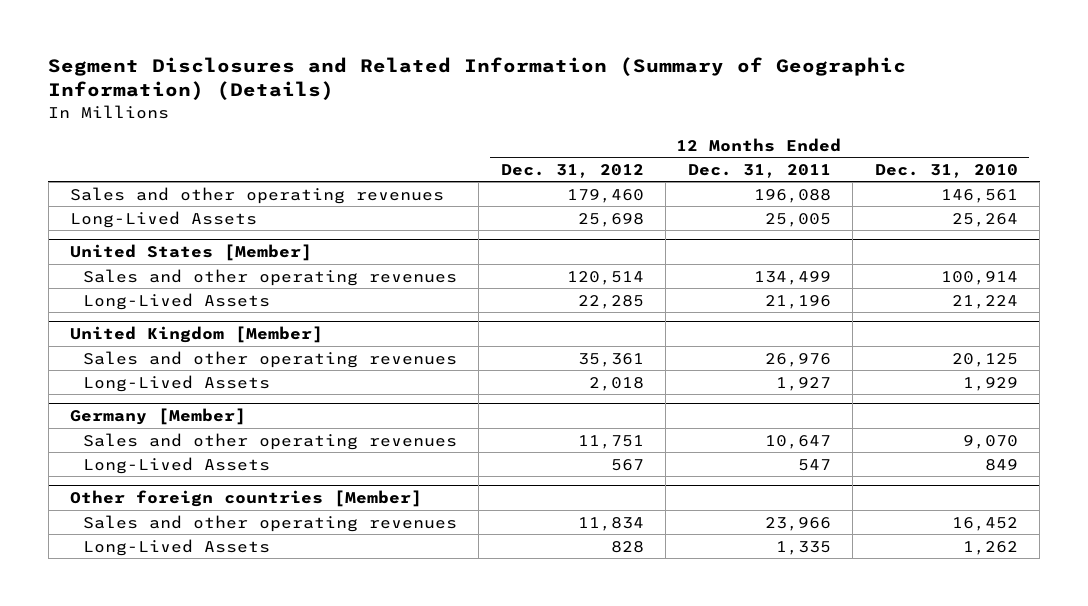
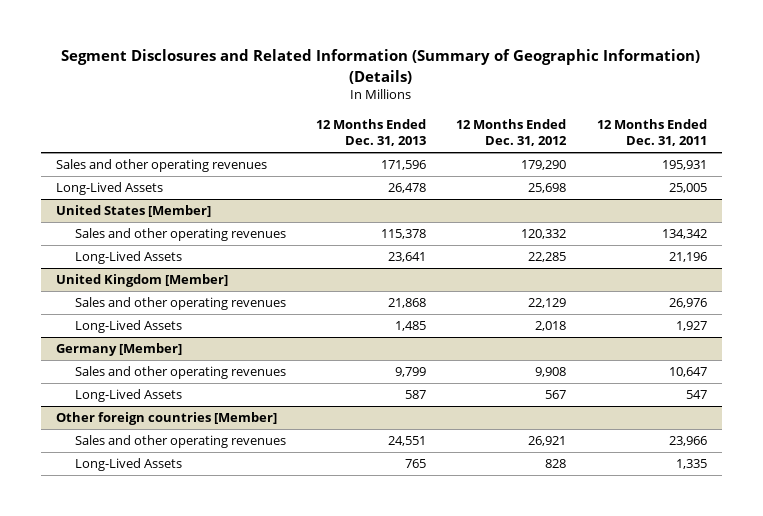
[874,163,1018,178] Dec. 31, 2010 -> none
none -> [316,118,427,147] 12 Months Ended Dec. 31, 2013
[566,188,644,203] 179,460 -> [521,160,567,171] 179,290
[753,188,831,203] 196,088 -> [661,160,707,171] 195,931
[566,270,644,285] 120,514 -> [521,229,567,240] 120,332
[753,270,831,285] 134,499 -> [661,229,707,240] 134,342
[577,352,644,367] 35,361 -> [528,298,567,309] 22,129
[577,434,644,449] 11,751 -> [535,367,567,378] 9,908
[577,516,644,531] 11,834 -> [528,436,567,447] 26,921

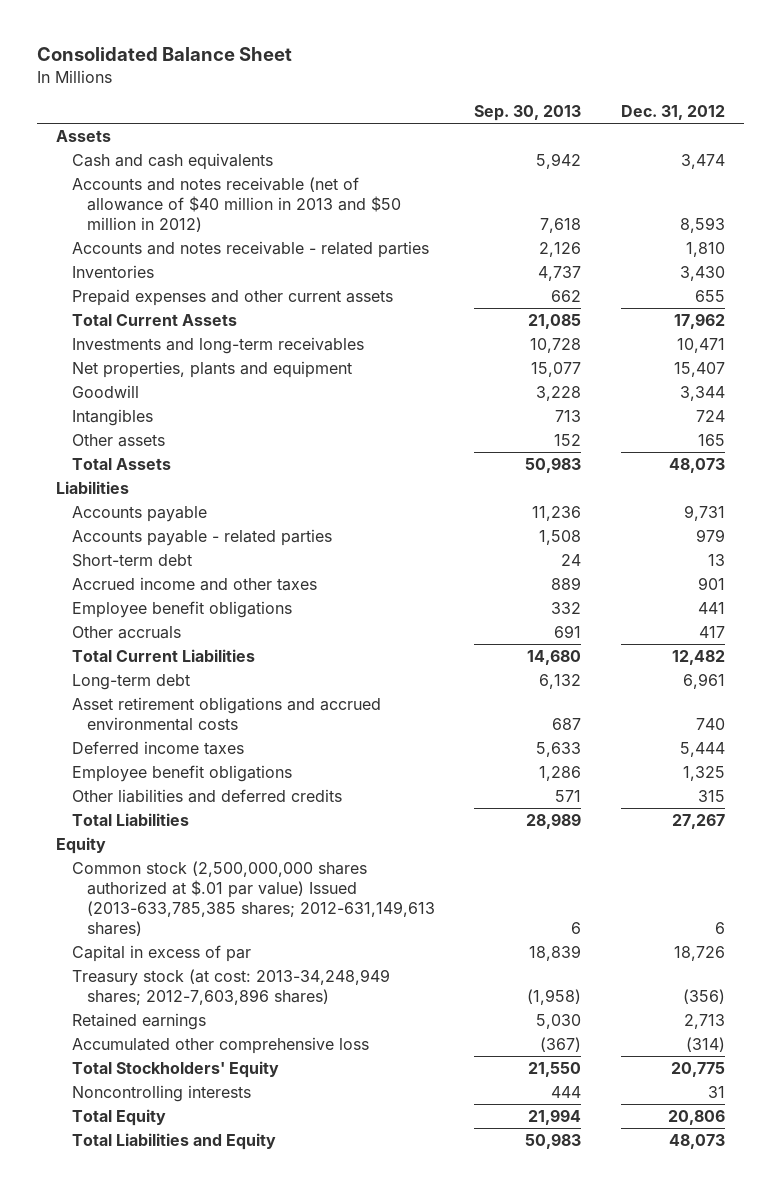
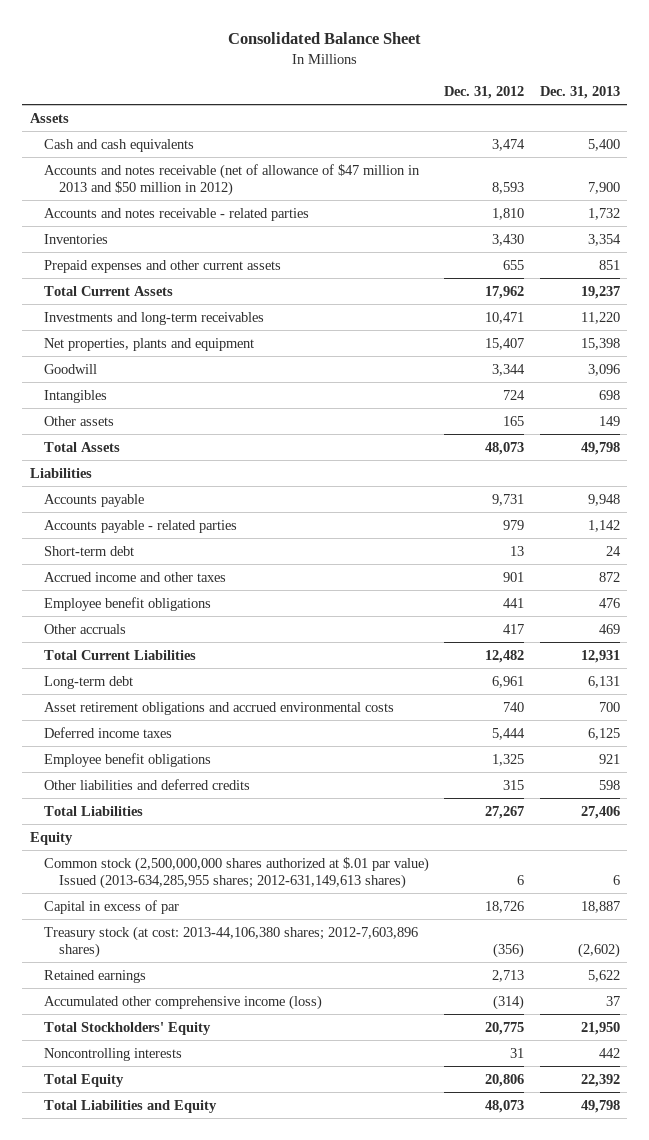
[474,104,582,121] Sep. 30, 2013 -> none
none -> [539,85,620,99] Dec. 31, 2013
[71,176,401,233] Accounts and notes receivable (net of allowance of $40 million in 2013 and $50 million in 2012) -> [44,163,421,196] Accounts and notes receivable (net of allowance of $47 million in 2013 and $50 million in 2012)
[71,860,435,937] Common stock (2,500,000,000 shares authorized at $.01 par value) Issued (2013-633,785,385 shares; 2012-631,149,613 shares) -> [44,856,430,889] Common stock (2,500,000,000 shares authorized at $.01 par value) Issued (2013-634,285,955 shares; 2012-631,149,613 shares)
[71,968,390,1005] Treasury stock (at cost: 2013-34,248,949 shares; 2012-7,603,896 shares) -> [44,925,419,958] Treasury stock (at cost: 2013-44,106,380 shares; 2012-7,603,896 shares)
[71,1036,369,1054] Accumulated other comprehensive loss -> [44,994,323,1010] Accumulated other comprehensive income (loss)

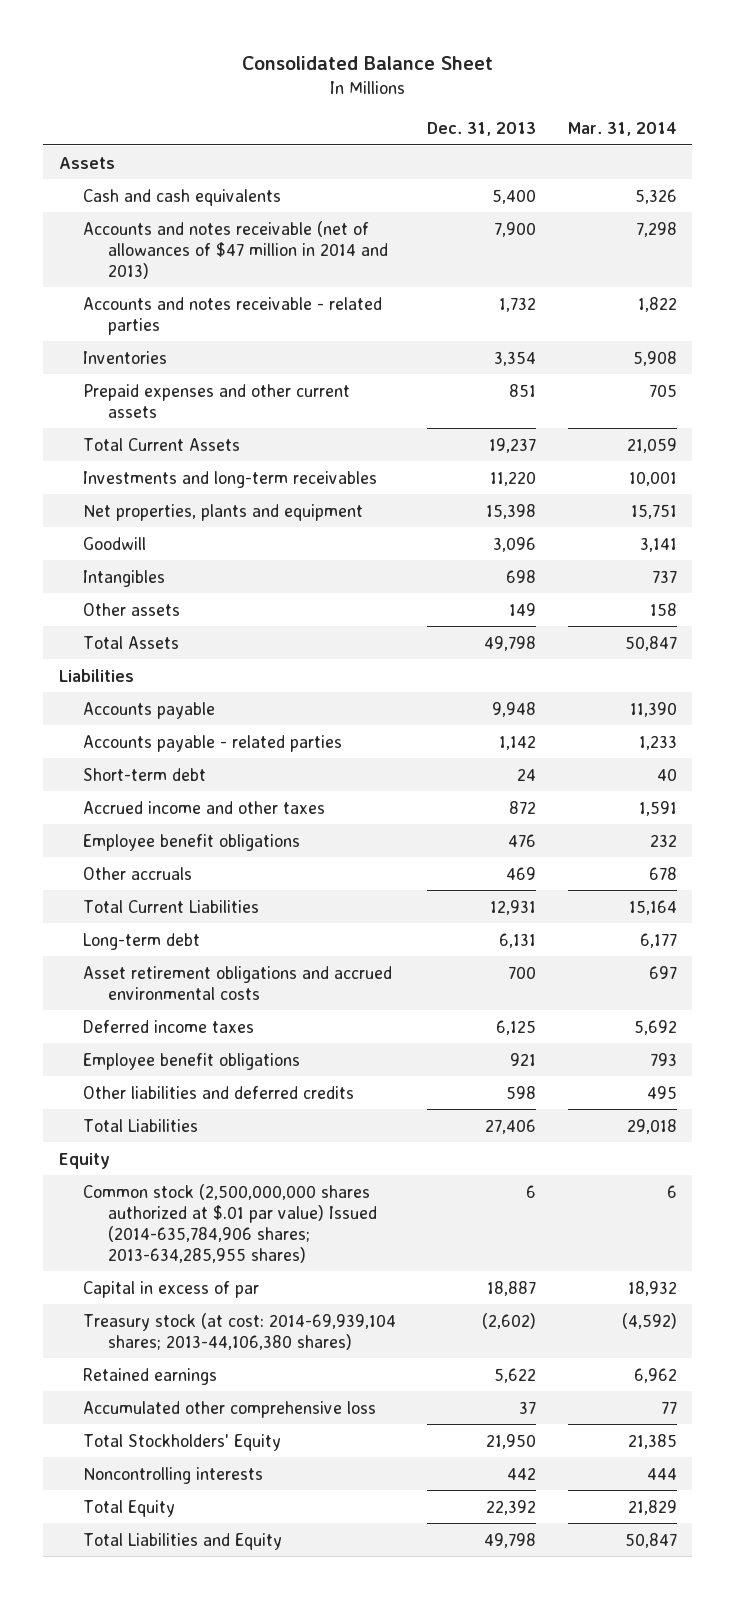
[444,85,525,99] Dec. 31, 2012 -> none
none -> [567,121,677,136] Mar. 31, 2014
[44,163,421,196] Accounts and notes receivable (net of allowance of $47 million in 2013 and $50 million in 2012) -> [83,220,388,279] Accounts and notes receivable (net of allowances of $47 million in 2014 and 2013)
[44,856,430,889] Common stock (2,500,000,000 shares authorized at $.01 par value) Issued (2013-634,285,955 shares; 2012-631,149,613 shares) -> [83,1183,377,1263] Common stock (2,500,000,000 shares authorized at $.01 par value) Issued (2014-635,784,906 shares; 2013-634,285,955 shares)
[44,925,419,958] Treasury stock (at cost: 2013-44,106,380 shares; 2012-7,603,896 shares) -> [83,1312,397,1350] Treasury stock (at cost: 2014-69,939,104 shares; 2013-44,106,380 shares)
[44,994,323,1010] Accumulated other comprehensive income (loss) -> [83,1400,377,1418] Accumulated other comprehensive loss

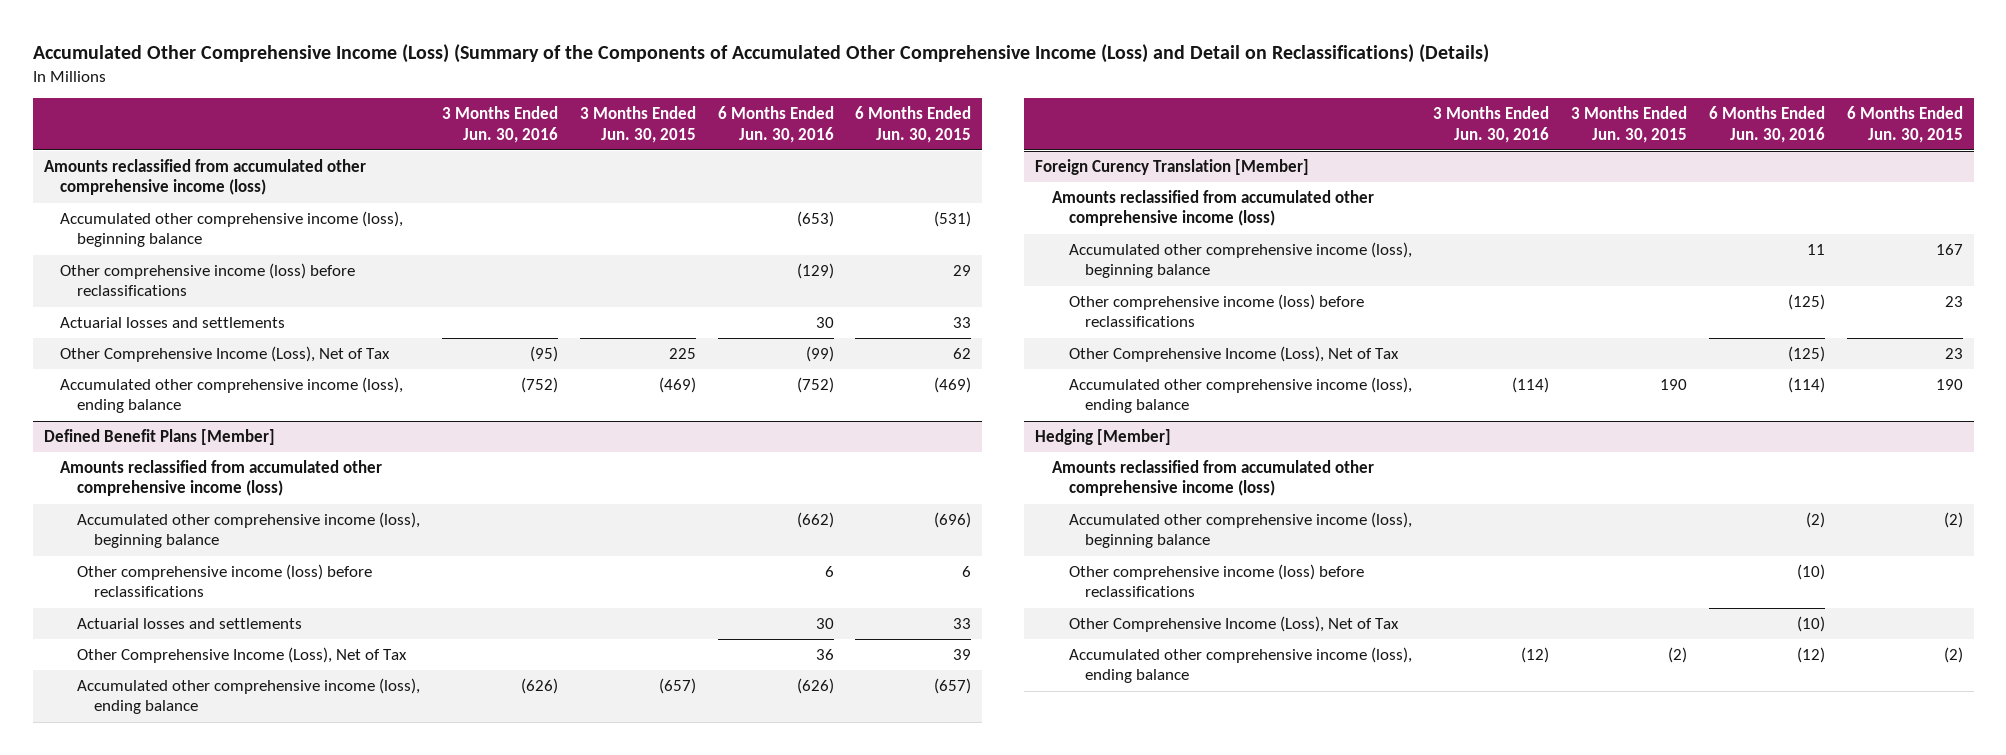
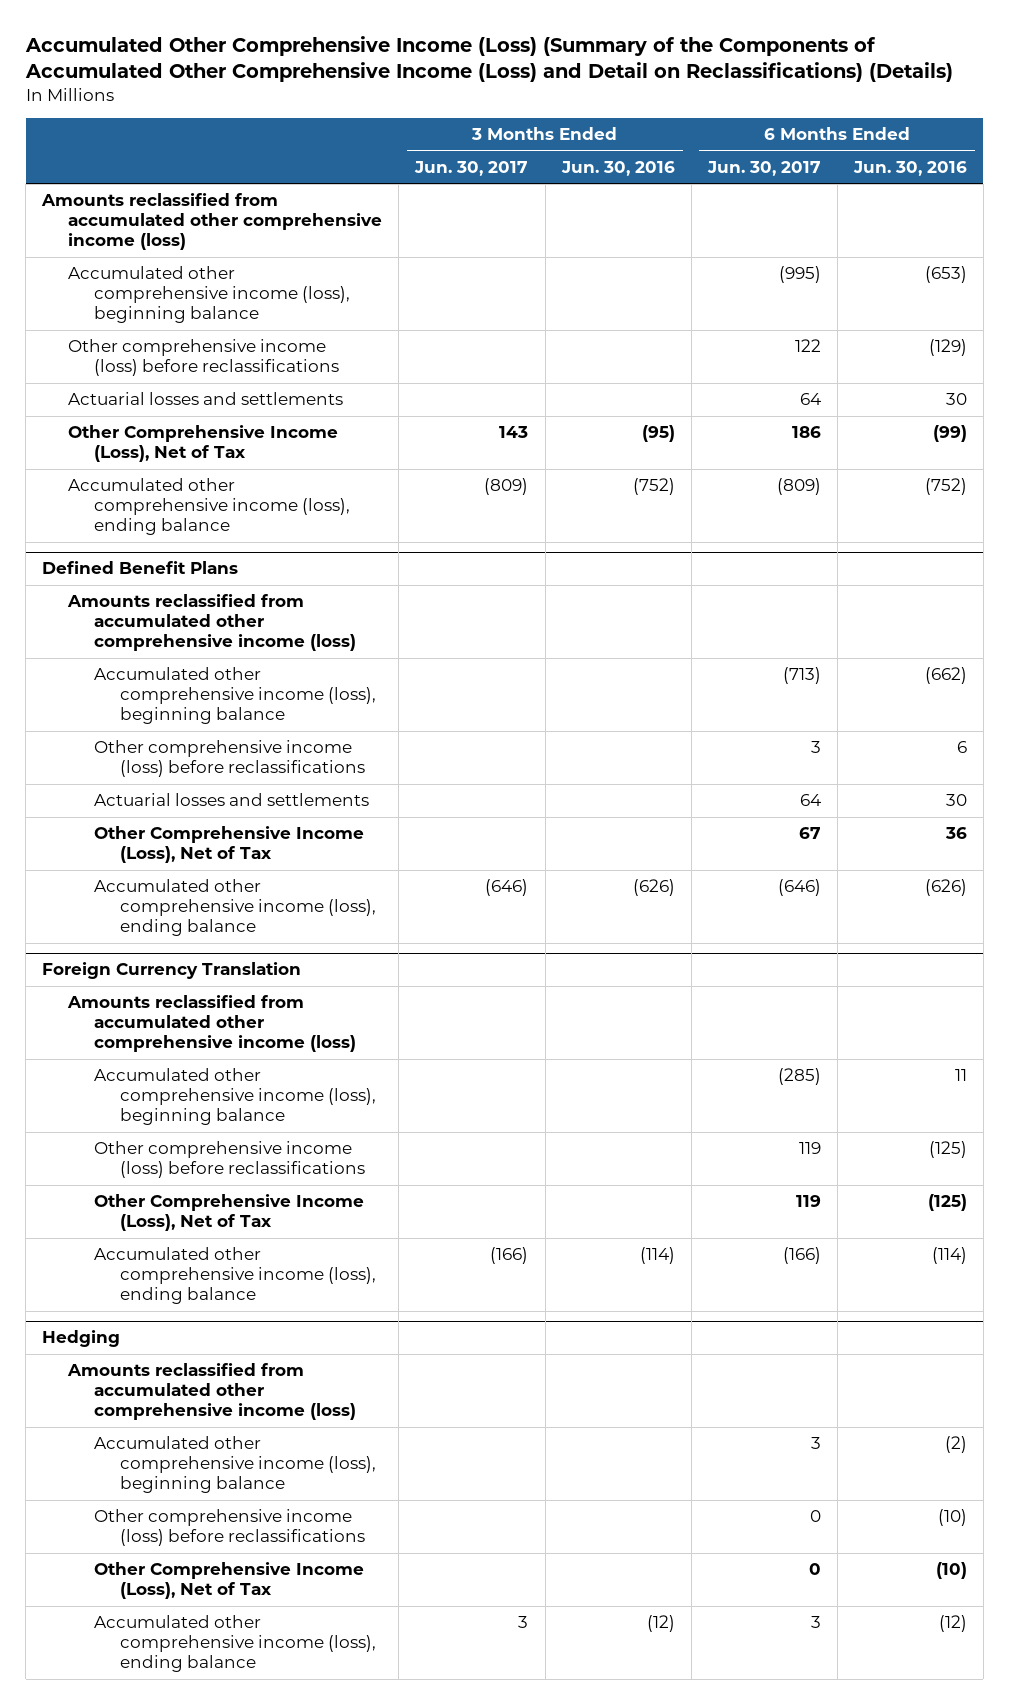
[579,106,696,143] 3 Months Ended Jun. 30, 2015 -> none
[855,106,972,143] 6 Months Ended Jun. 30, 2015 -> none
none -> [414,161,529,177] Jun. 30, 2017
none -> [706,161,821,177] Jun. 30, 2017
[43,429,275,446] Defined Benefit Plans [Member] -> [42,561,239,575] Defined Benefit Plans
[1035,159,1310,176] Foreign Curency Translation [Member] -> [42,962,302,980] Foreign Currency Translation
[1035,429,1172,446] Hedging [Member] -> [42,1330,121,1348] Hedging

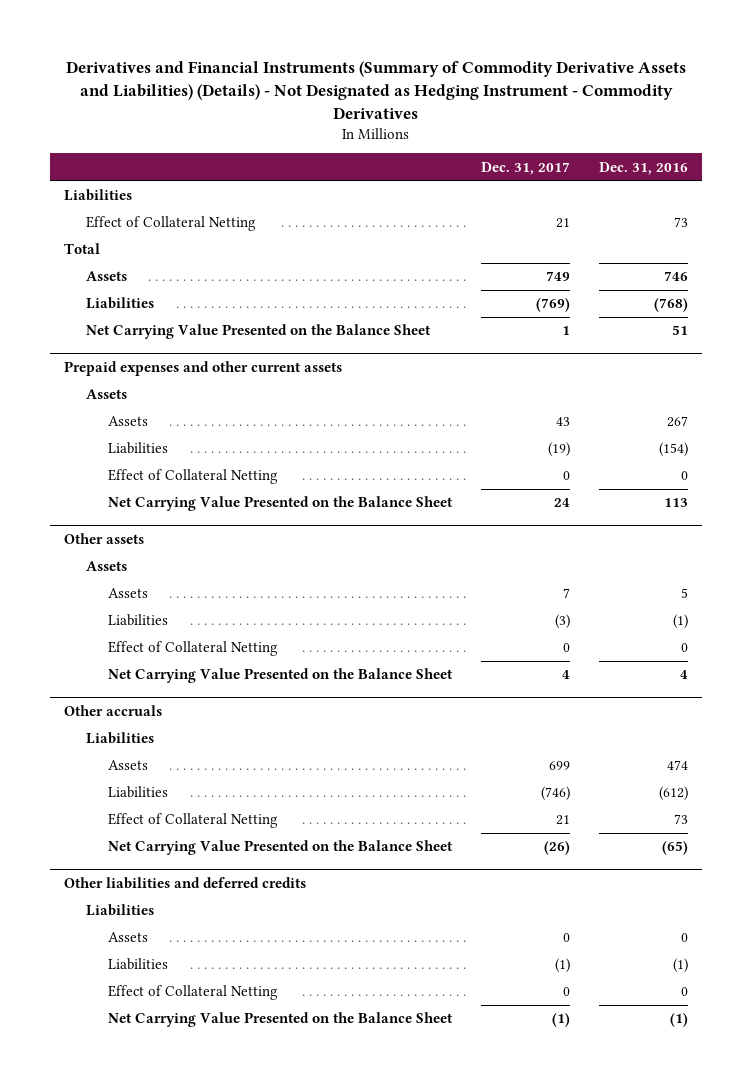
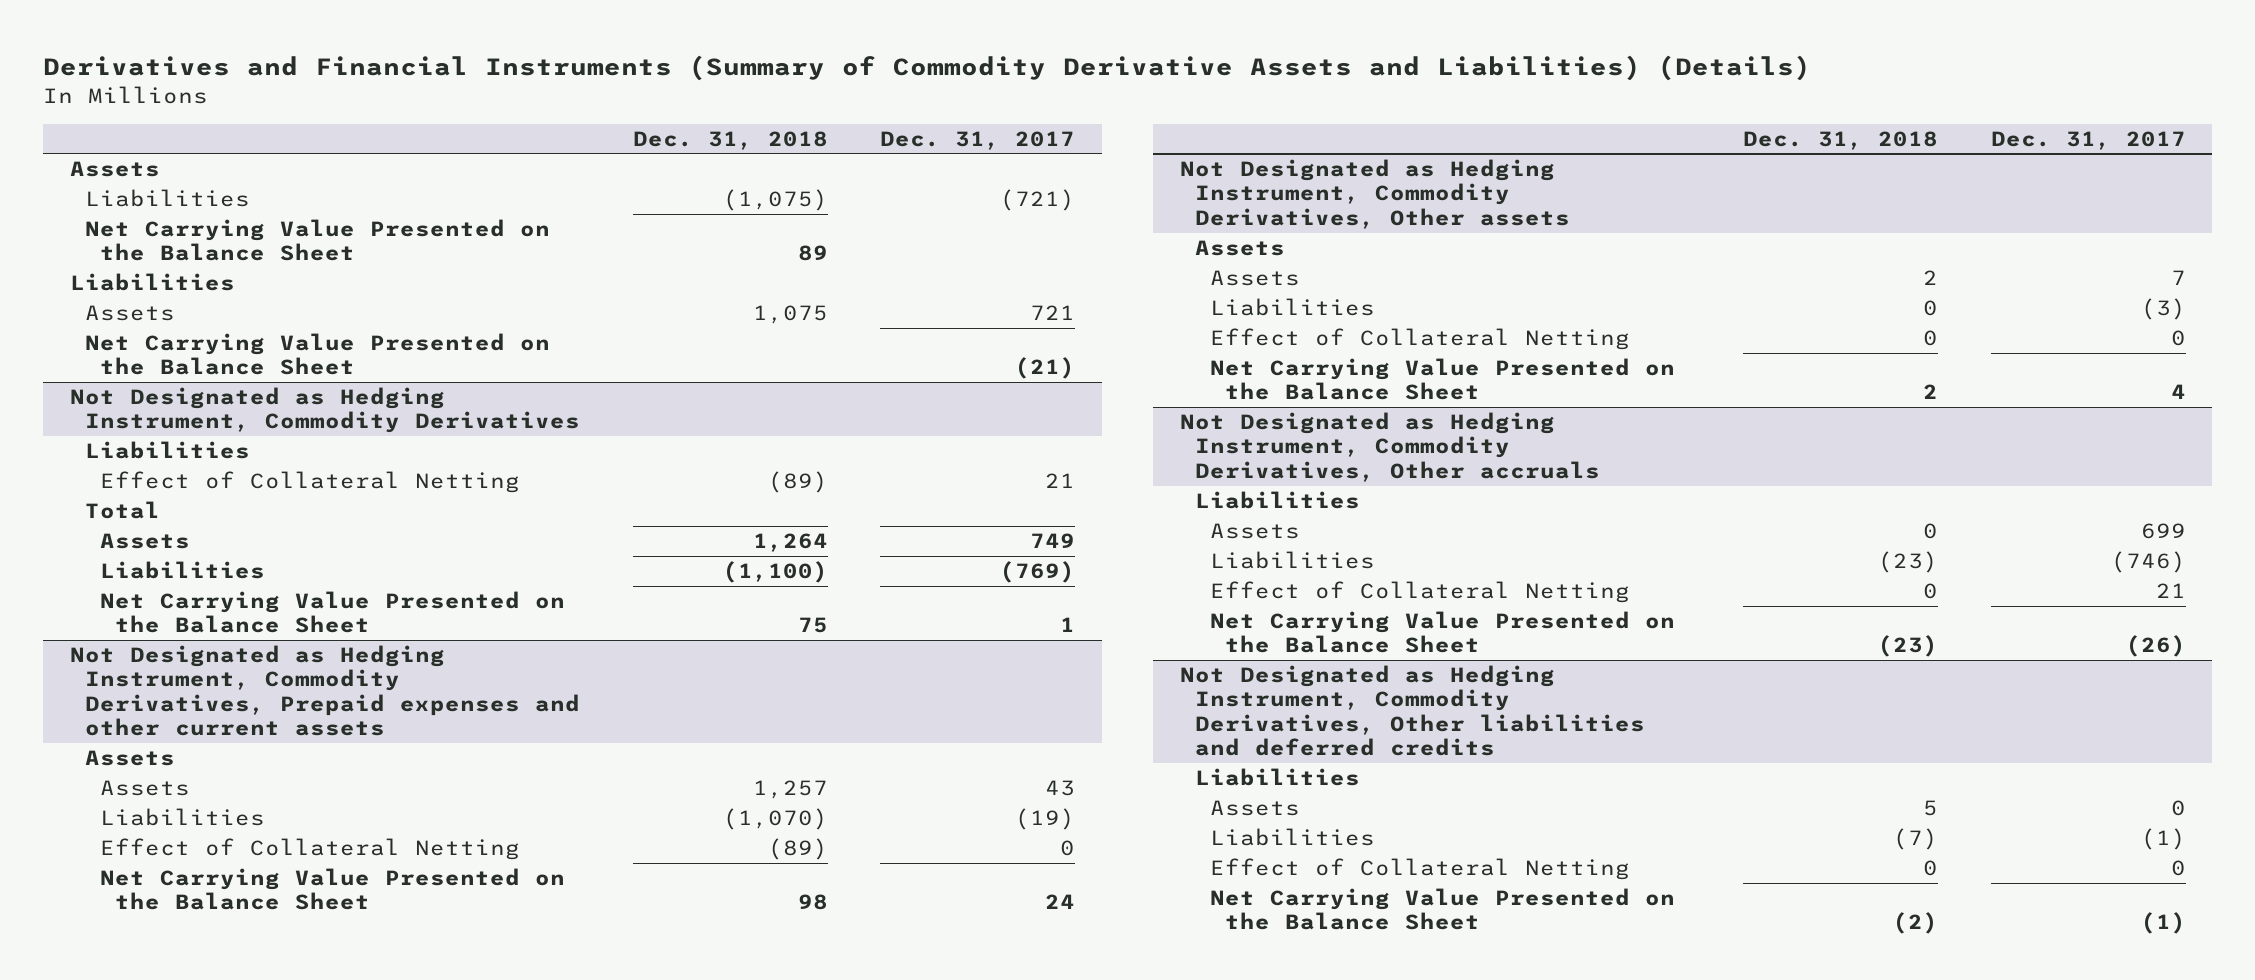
[66,60,687,119] Derivatives and Financial Instruments (Summary of Commodity Derivative Assets and Liabilities) (Details) - Not Designated as Hedging Instrument - Commodity Derivatives -> [43,55,1812,82] Derivatives and Financial Instruments (Summary of Commodity Derivative Assets and Liabilities) (Details)
[598,161,688,175] Dec. 31, 2016 -> none
none -> [632,130,828,150] Dec. 31, 2018
none -> [69,161,160,178] Assets
none -> [84,189,250,208] Liabilities
none -> [84,219,550,262] Net Carrying Value Presented on the Balance Sheet
none -> [84,305,175,322] Assets
none -> [84,333,550,376] Net Carrying Value Presented on the Balance Sheet
none -> [69,387,580,434] Not Designated as Hedging Instrument, Commodity Derivatives
none -> [84,441,250,460] Liabilities
[64,360,343,376] Prepaid expenses and other current assets -> none
none -> [69,645,580,737] Not Designated as Hedging Instrument, Commodity Derivatives, Prepaid expenses and other current assets
[64,532,145,544] Other assets -> none
none -> [1179,159,1570,229] Not Designated as Hedging Instrument, Commodity Derivatives, Other assets
[64,704,163,716] Other accruals -> none
none -> [1179,412,1600,482] Not Designated as Hedging Instrument, Commodity Derivatives, Other accruals
[64,876,307,889] Other liabilities and deferred credits -> none
none -> [1179,665,1645,757] Not Designated as Hedging Instrument, Commodity Derivatives, Other liabilities and deferred credits

